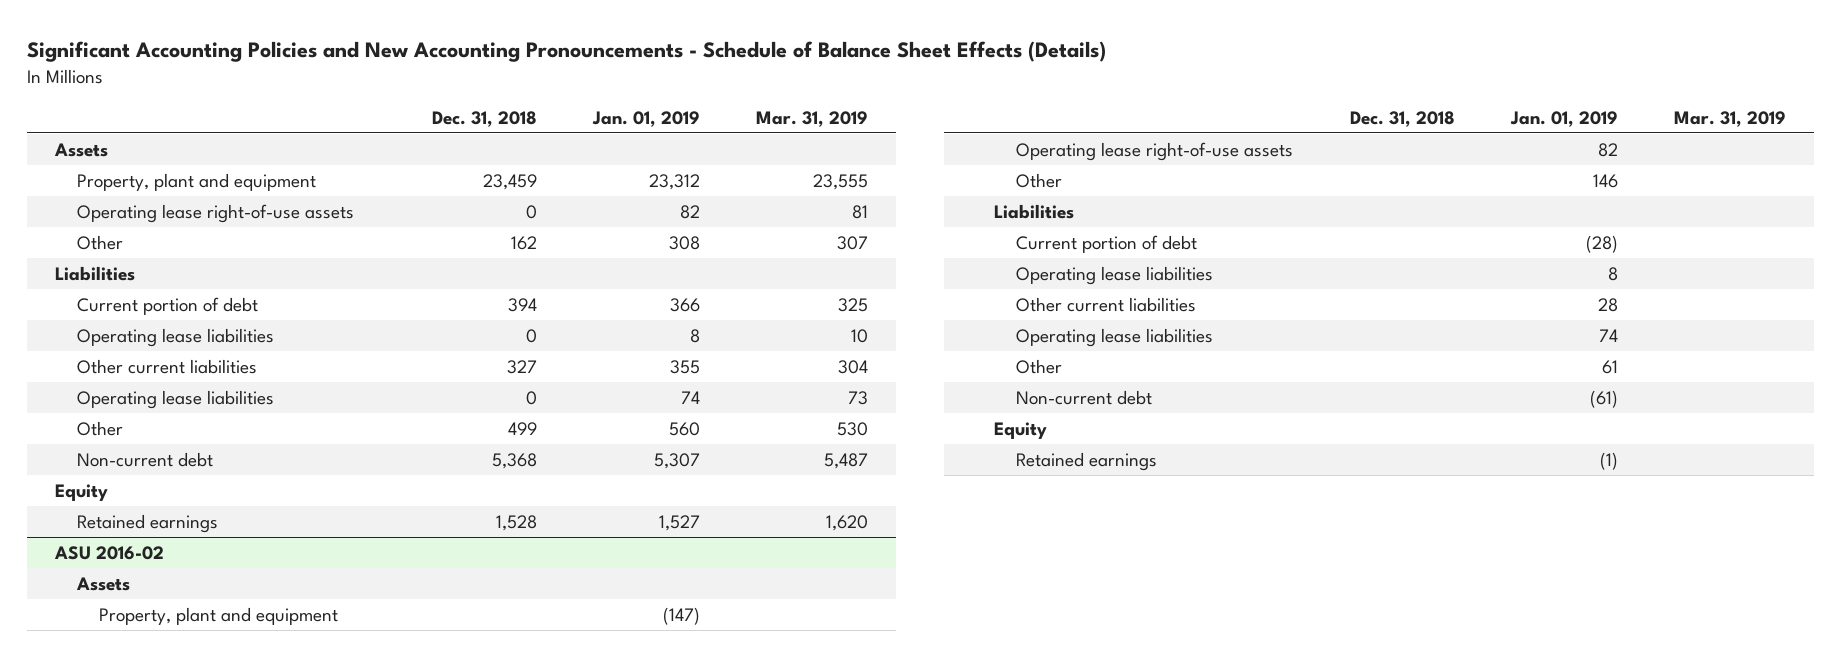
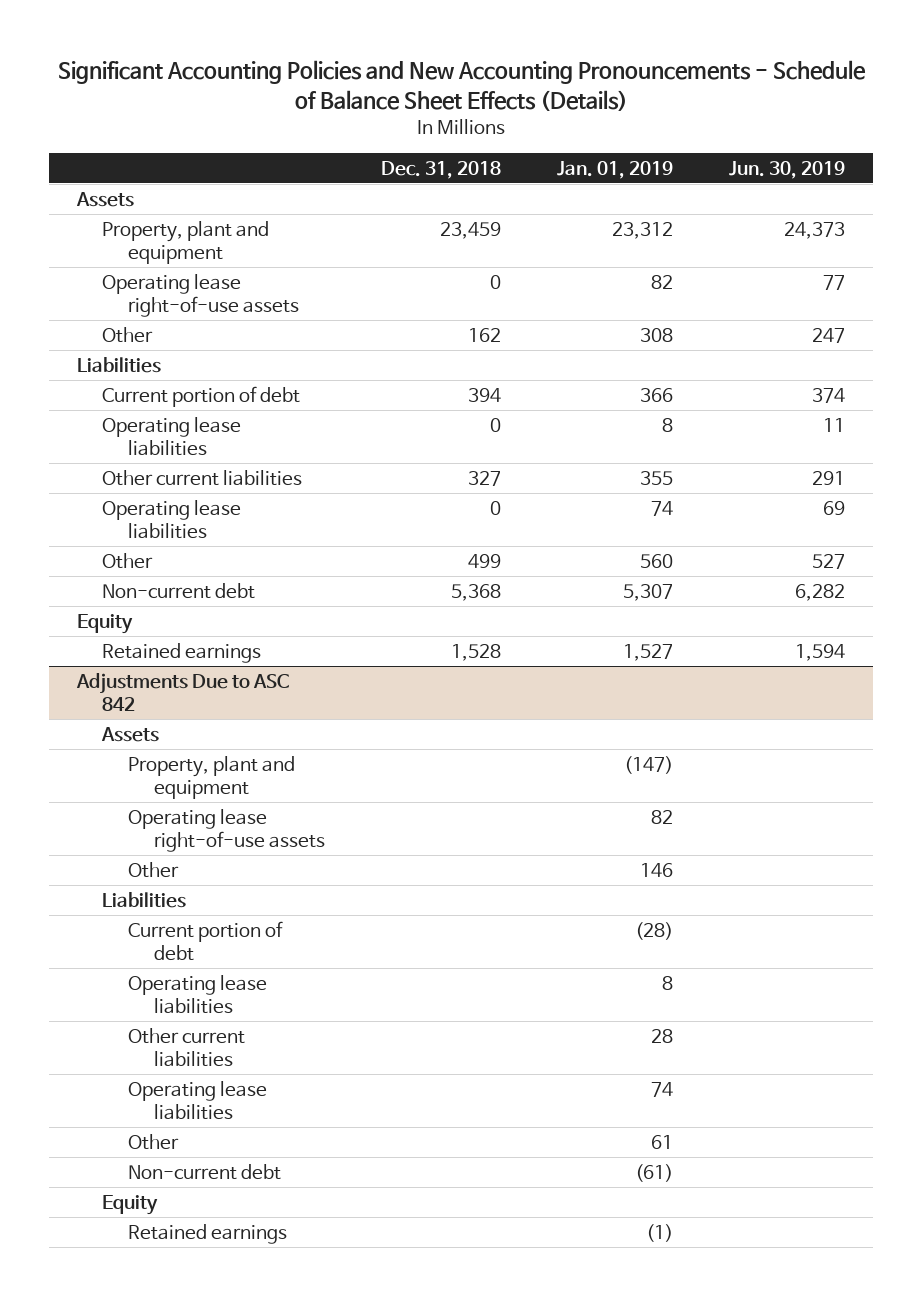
[756,110,869,127] Mar. 31, 2019 -> none
none -> [728,160,845,179] Jun. 30, 2019
[53,545,164,560] ASU 2016-02 -> [75,672,289,711] Adjustments Due to ASC 842

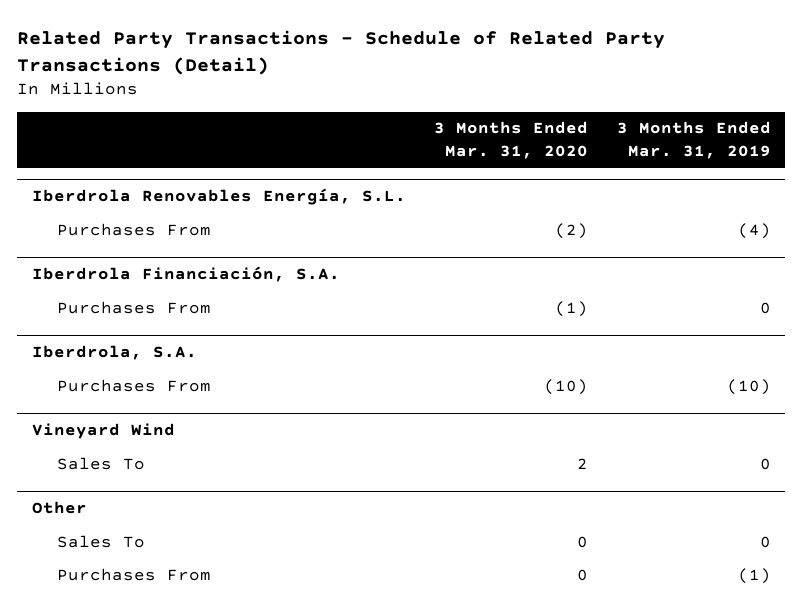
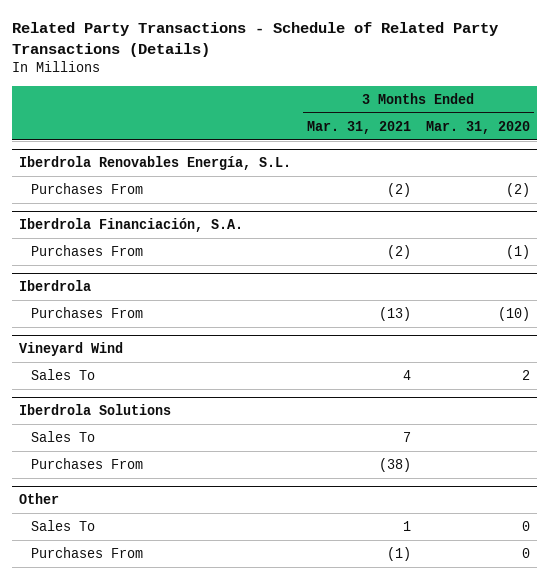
[17,30,666,76] Related Party Transactions - Schedule of Related Party Transactions (Detail) -> [11,21,498,57] Related Party Transactions - Schedule of Related Party Transactions (Details)
[616,121,771,159] 3 Months Ended Mar. 31, 2019 -> none
none -> [306,120,411,134] Mar. 31, 2021
[31,344,197,360] Iberdrola, S.A. -> [19,280,92,292] Iberdrola
none -> [19,404,172,416] Iberdrola Solutions
none -> [31,430,96,442] Sales To
none -> [31,457,144,469] Purchases From

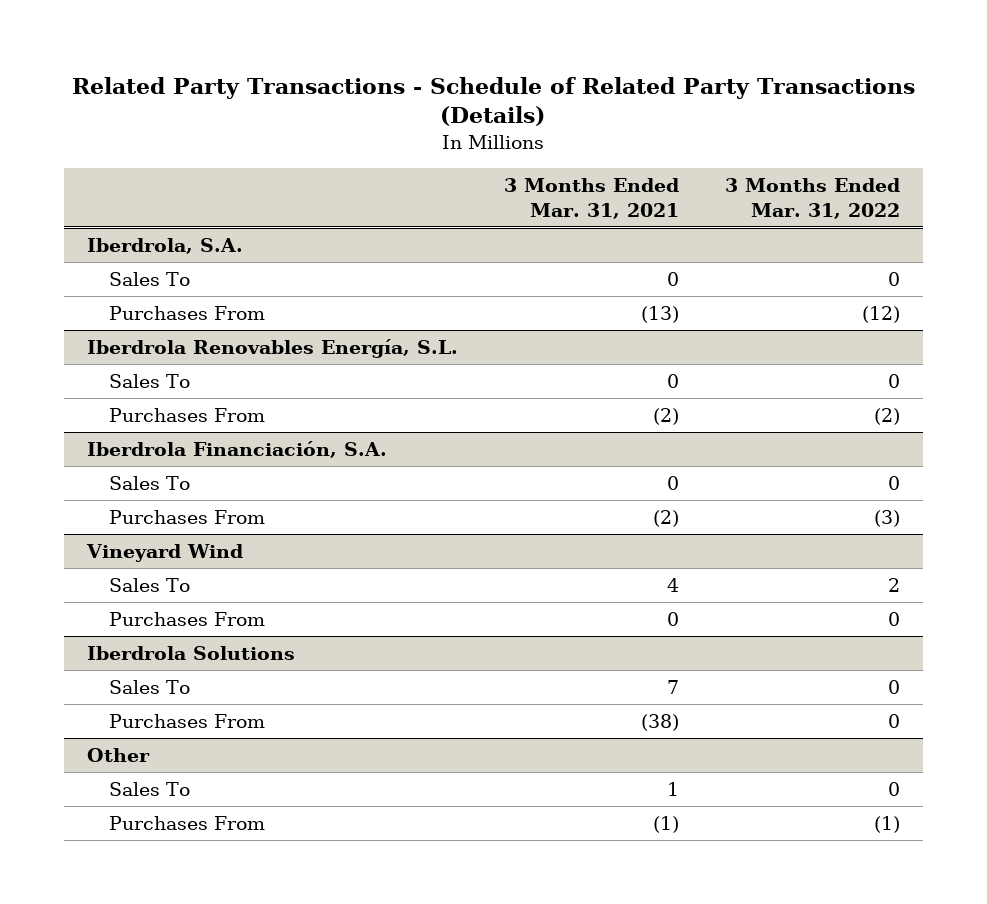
[425,120,530,134] Mar. 31, 2020 -> none
none -> [724,178,900,219] 3 Months Ended Mar. 31, 2022
none -> [87,238,244,255] Iberdrola, S.A.
none -> [109,272,191,287] Sales To
none -> [109,306,266,321] Purchases From
none -> [109,374,191,389] Sales To
none -> [109,476,191,491] Sales To
[19,280,92,292] Iberdrola -> none
[31,306,144,318] Purchases From -> none
none -> [109,612,266,627] Purchases From

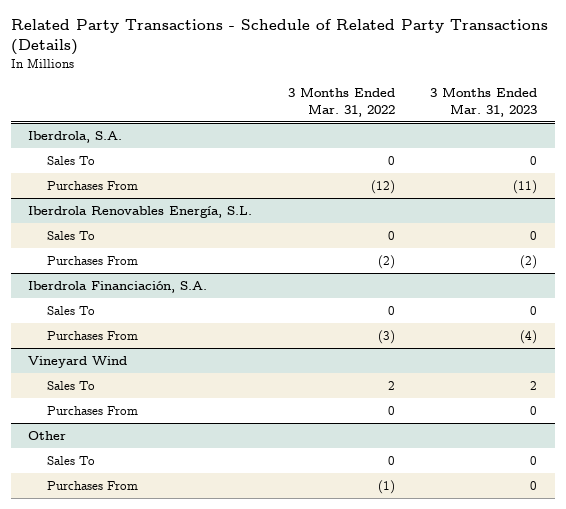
[503,178,679,219] 3 Months Ended Mar. 31, 2021 -> none
none -> [430,87,538,117] 3 Months Ended Mar. 31, 2023
[87,646,296,661] Iberdrola Solutions -> none
[109,680,191,695] Sales To -> none
[109,714,266,729] Purchases From -> none

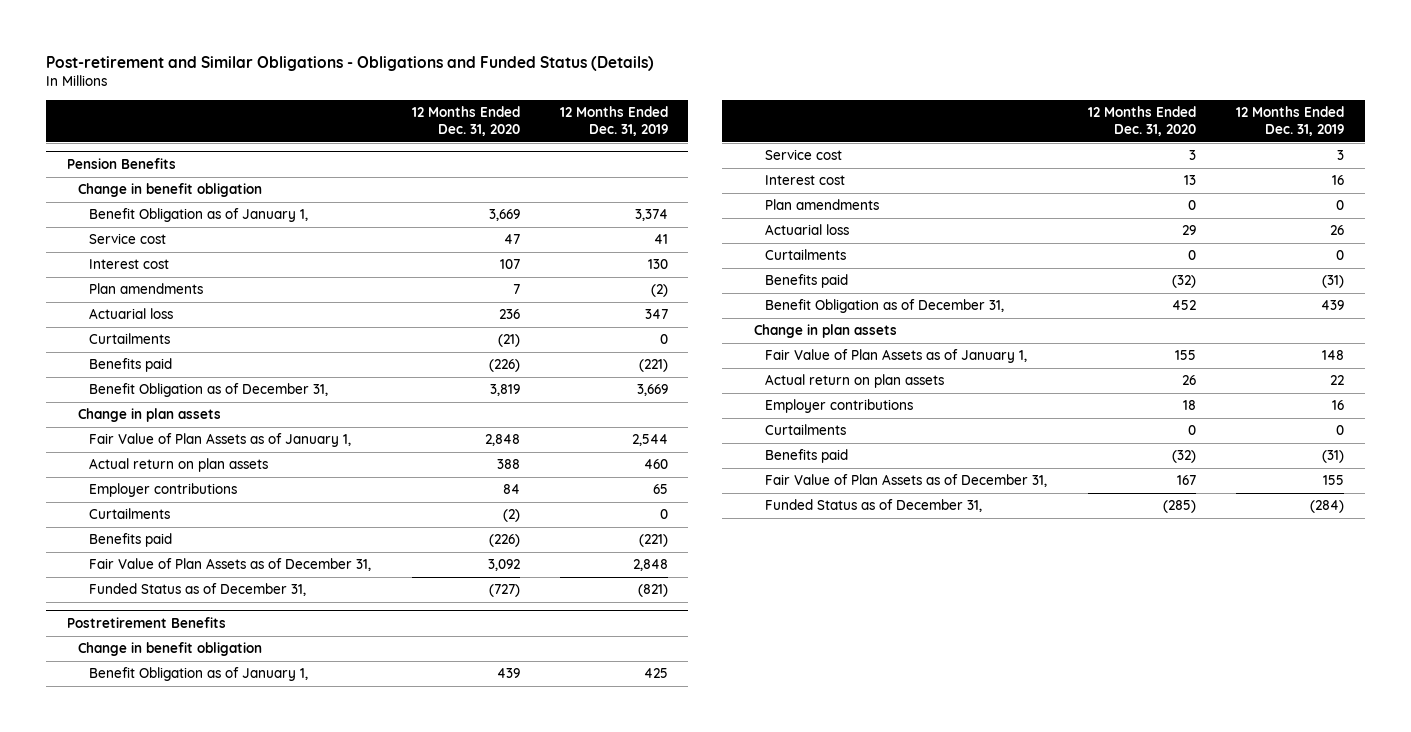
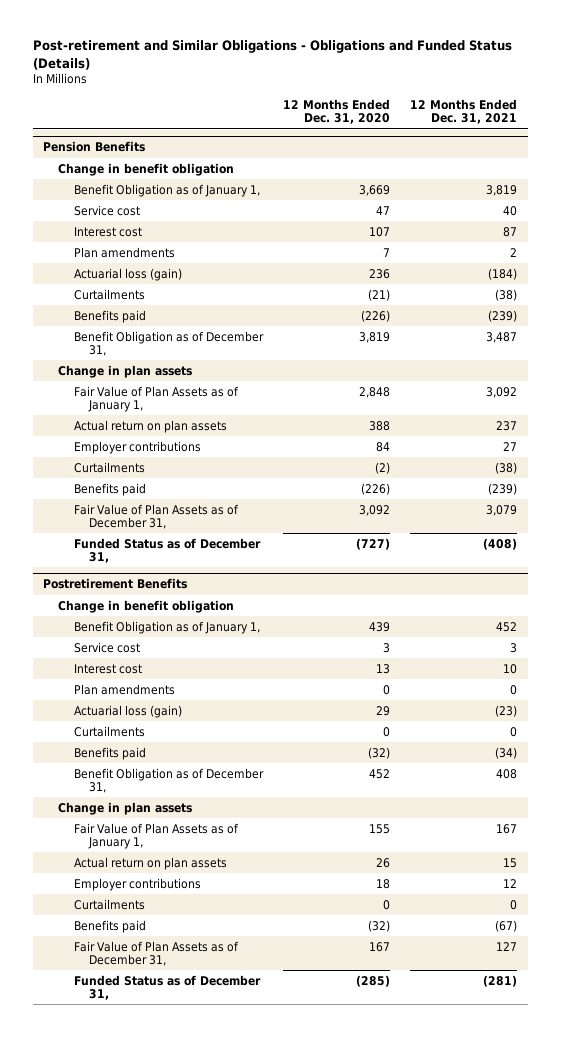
[560,105,669,137] 12 Months Ended Dec. 31, 2019 -> none
none -> [410,99,518,125] 12 Months Ended Dec. 31, 2021
[88,308,173,320] Actuarial loss -> [73,267,182,281] Actuarial loss (gain)
[765,224,850,236] Actuarial loss -> [73,704,182,718] Actuarial loss (gain)

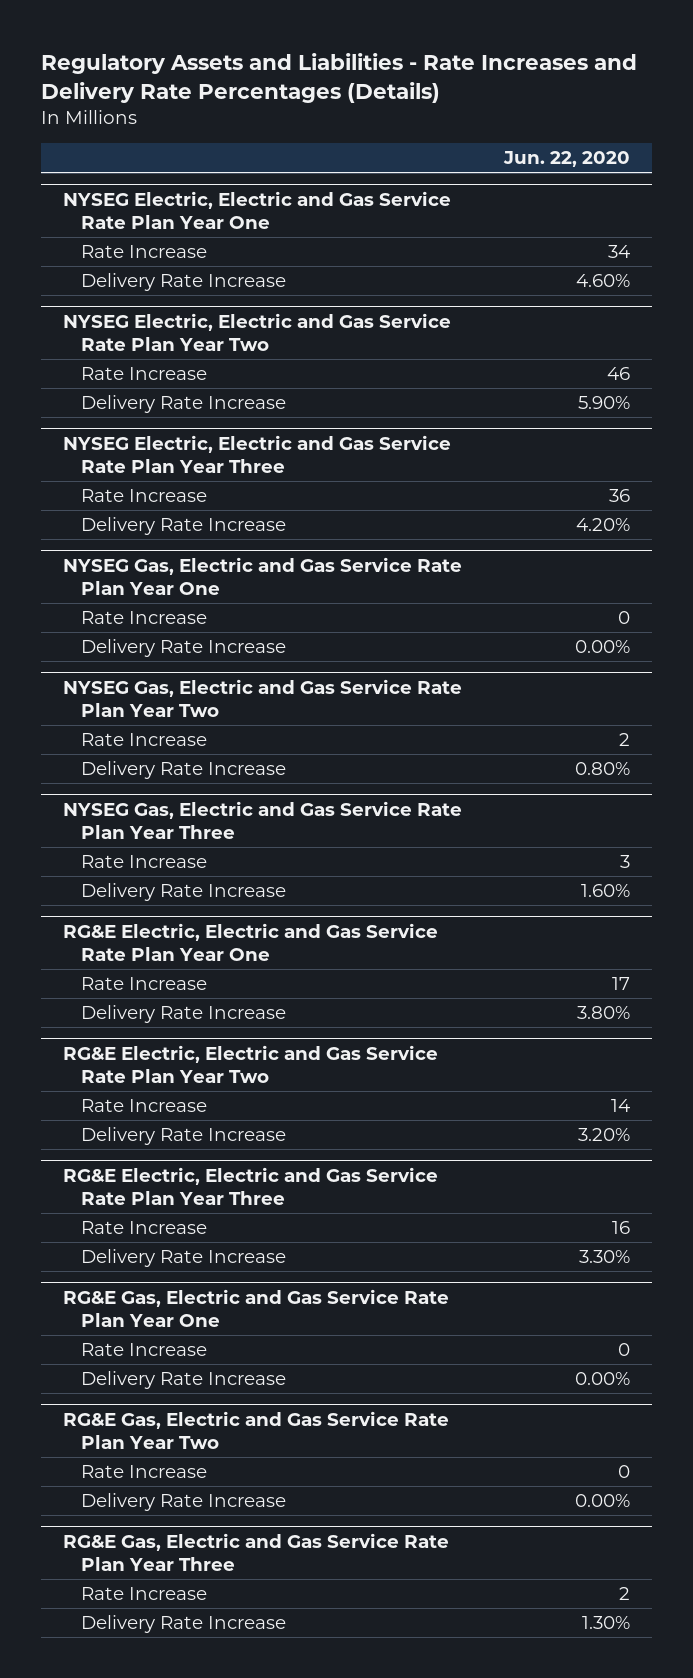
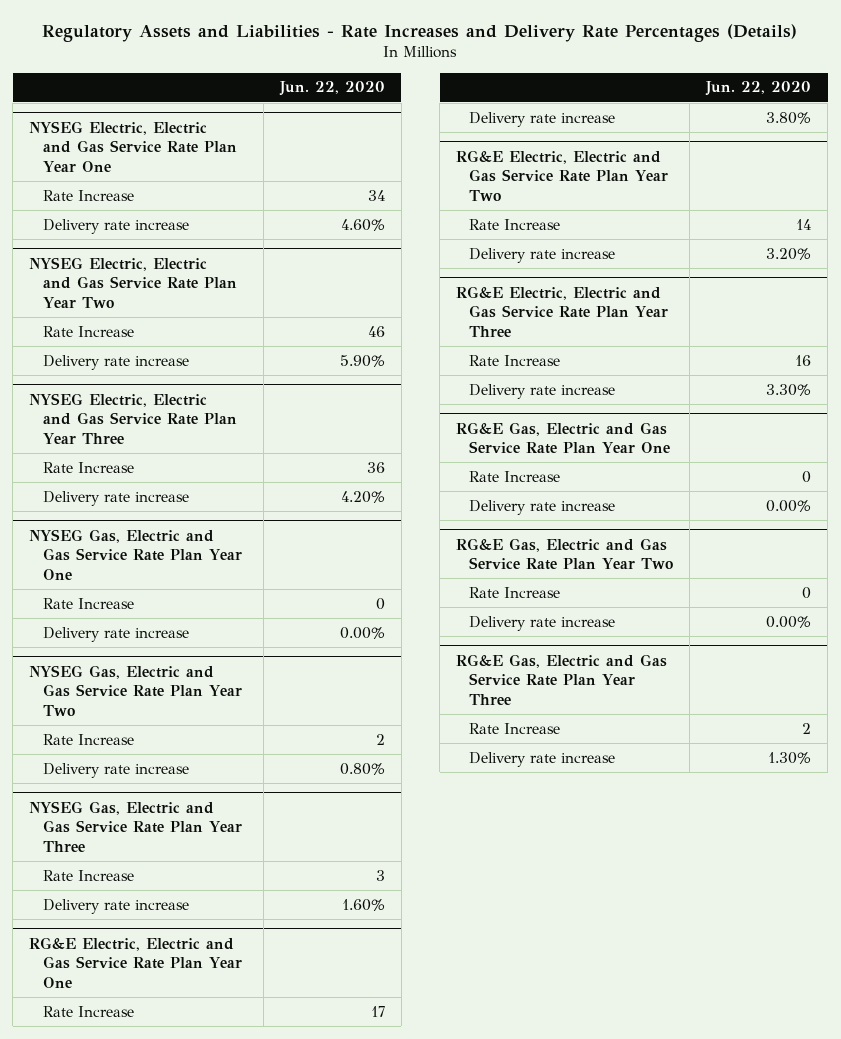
[81,273,287,292] Delivery Rate Increase -> [42,218,189,234] Delivery rate increase
[81,395,287,414] Delivery Rate Increase -> [42,354,189,370] Delivery rate increase
[81,517,287,536] Delivery Rate Increase -> [42,490,189,506] Delivery rate increase
[81,639,287,658] Delivery Rate Increase -> [42,626,189,642] Delivery rate increase
[81,761,287,780] Delivery Rate Increase -> [42,762,189,778] Delivery rate increase
[81,883,287,902] Delivery Rate Increase -> [42,898,189,914] Delivery rate increase
[81,1005,287,1024] Delivery Rate Increase -> [469,111,616,127] Delivery rate increase
[81,1127,287,1146] Delivery Rate Increase -> [469,247,616,263] Delivery rate increase
[81,1249,287,1268] Delivery Rate Increase -> [469,383,616,399] Delivery rate increase
[81,1371,287,1390] Delivery Rate Increase -> [469,499,616,515] Delivery rate increase
[81,1493,287,1512] Delivery Rate Increase -> [469,615,616,631] Delivery rate increase
[81,1615,287,1634] Delivery Rate Increase -> [469,751,616,767] Delivery rate increase

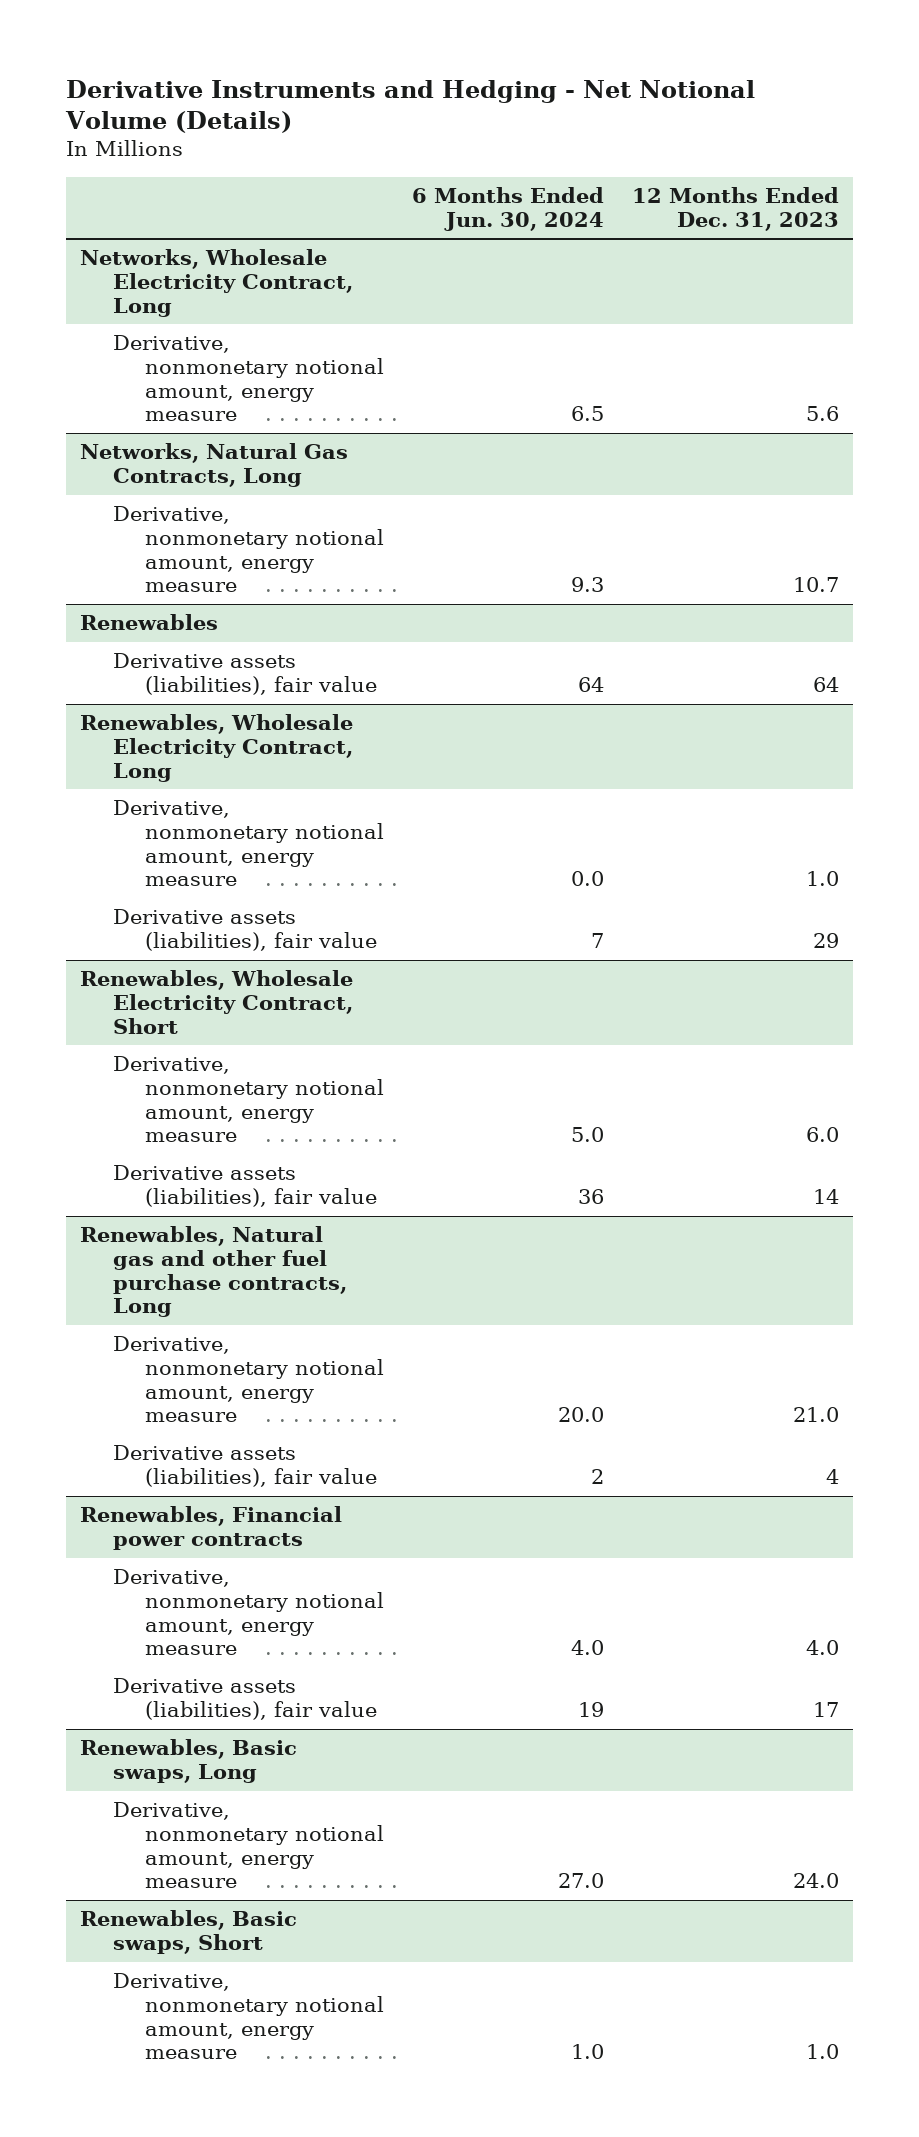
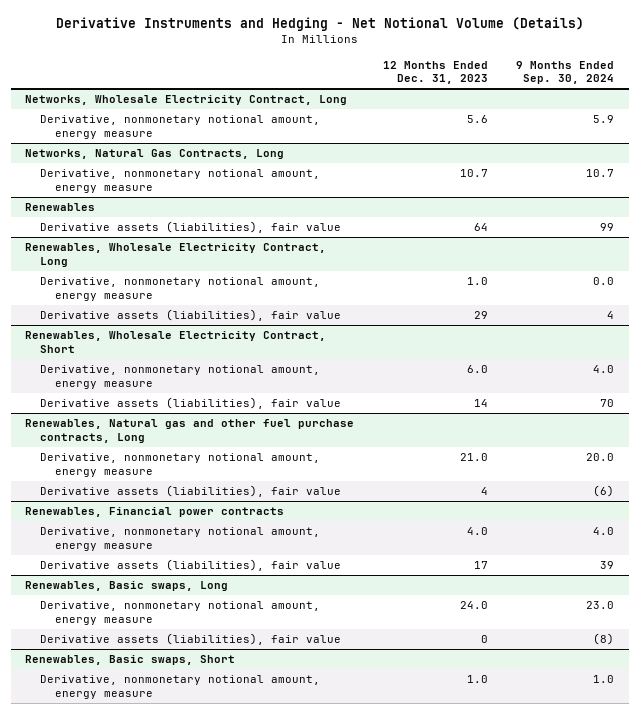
[412,187,605,231] 6 Months Ended Jun. 30, 2024 -> none
none -> [516,60,615,85] 9 Months Ended Sep. 30, 2024
none -> [40,632,342,645] Derivative assets (liabilities), fair value

